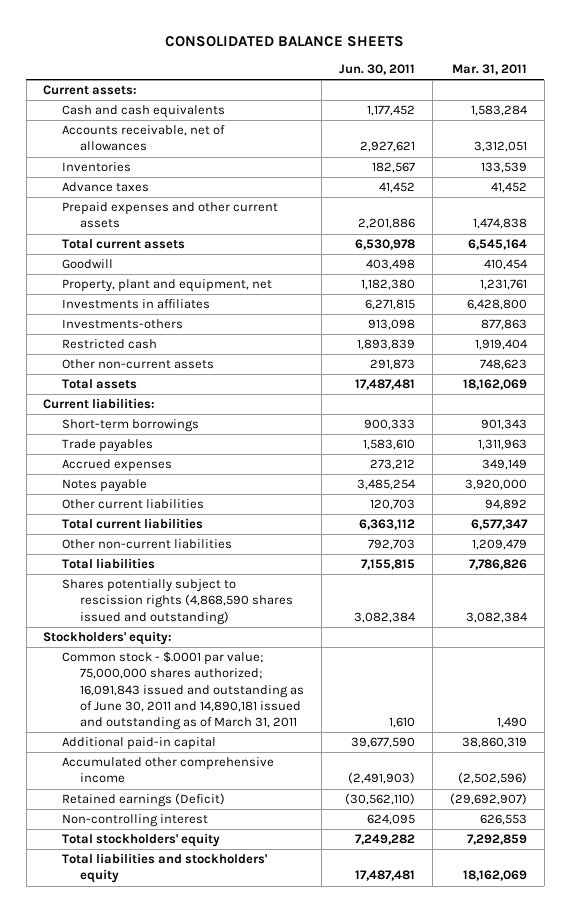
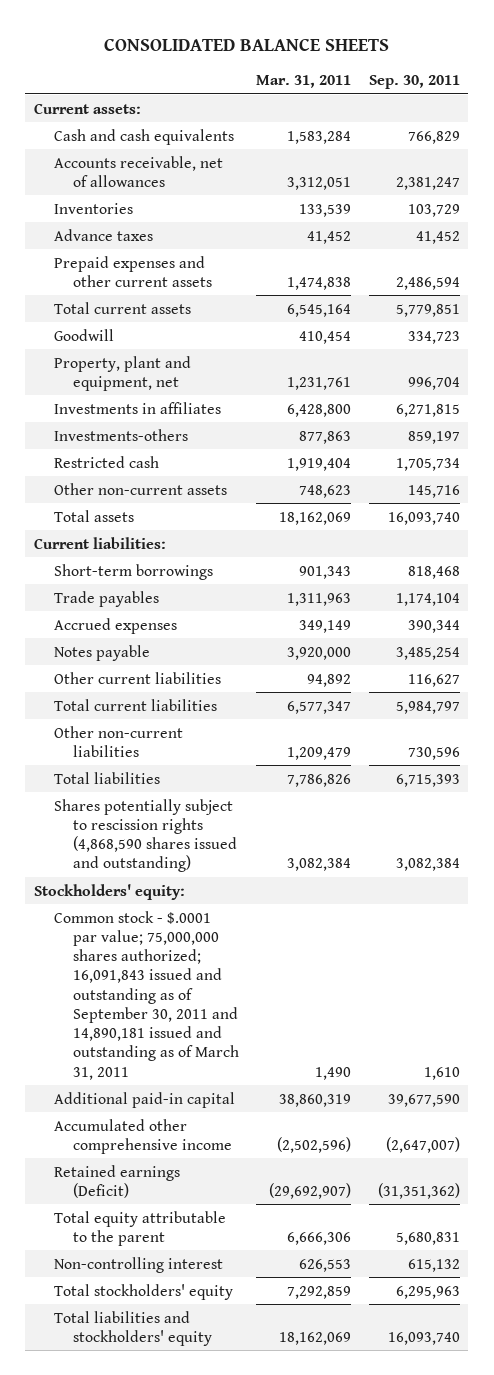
[339,64,416,76] Jun. 30, 2011 -> none
none -> [368,75,460,90] Sep. 30, 2011
[61,651,305,731] Common stock - $.0001 par value; 75,000,000 shares authorized; 16,091,843 issued and outstanding as of June 30, 2011 and 14,890,181 issued and outstanding as of March 31, 2011 -> [53,910,239,1080] Common stock - $.0001 par value; 75,000,000 shares authorized; 16,091,843 issued and outstanding as of September 30, 2011 and 14,890,181 issued and outstanding as of March 31, 2011
none -> [53,1210,226,1246] Total equity attributable to the parent

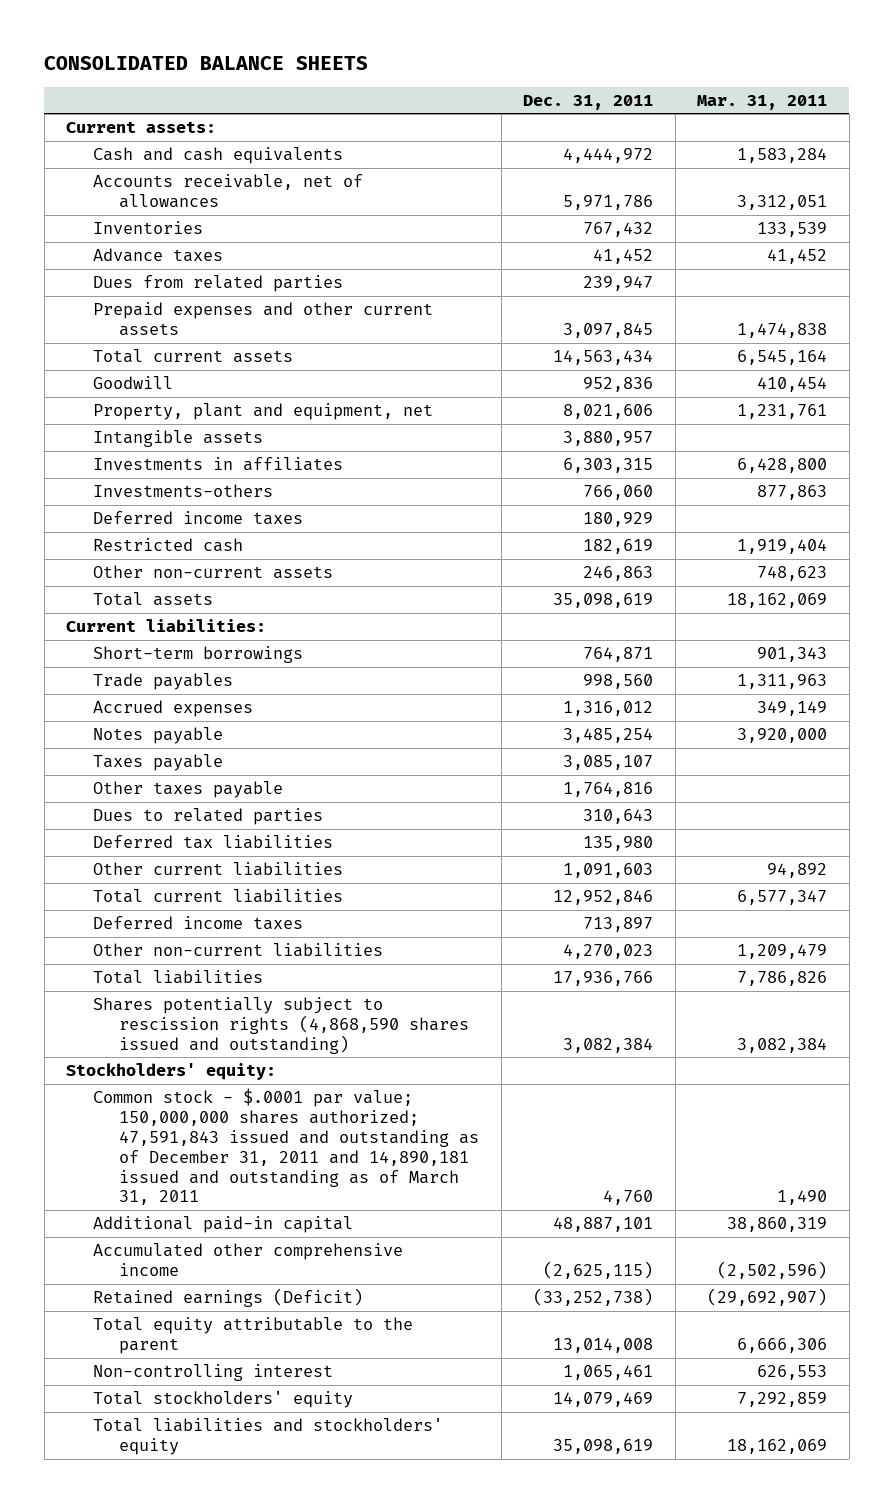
[368,75,460,90] Sep. 30, 2011 -> none
none -> [523,95,654,111] Dec. 31, 2011
none -> [92,275,343,293] Dues from related parties
none -> [92,430,263,448] Intangible assets
none -> [92,511,303,526] Deferred income taxes
none -> [92,754,223,772] Taxes payable
none -> [92,781,283,799] Other taxes payable
none -> [92,808,323,826] Dues to related parties
none -> [92,835,333,850] Deferred tax liabilities
none -> [92,916,303,931] Deferred income taxes
[53,910,239,1080] Common stock - $.0001 par value; 75,000,000 shares authorized; 16,091,843 issued and outstanding as of September 30, 2011 and 14,890,181 issued and outstanding as of March 31, 2011 -> [92,1088,480,1206] Common stock - $.0001 par value; 150,000,000 shares authorized; 47,591,843 issued and outstanding as of December 31, 2011 and 14,890,181 issued and outstanding as of March 31, 2011

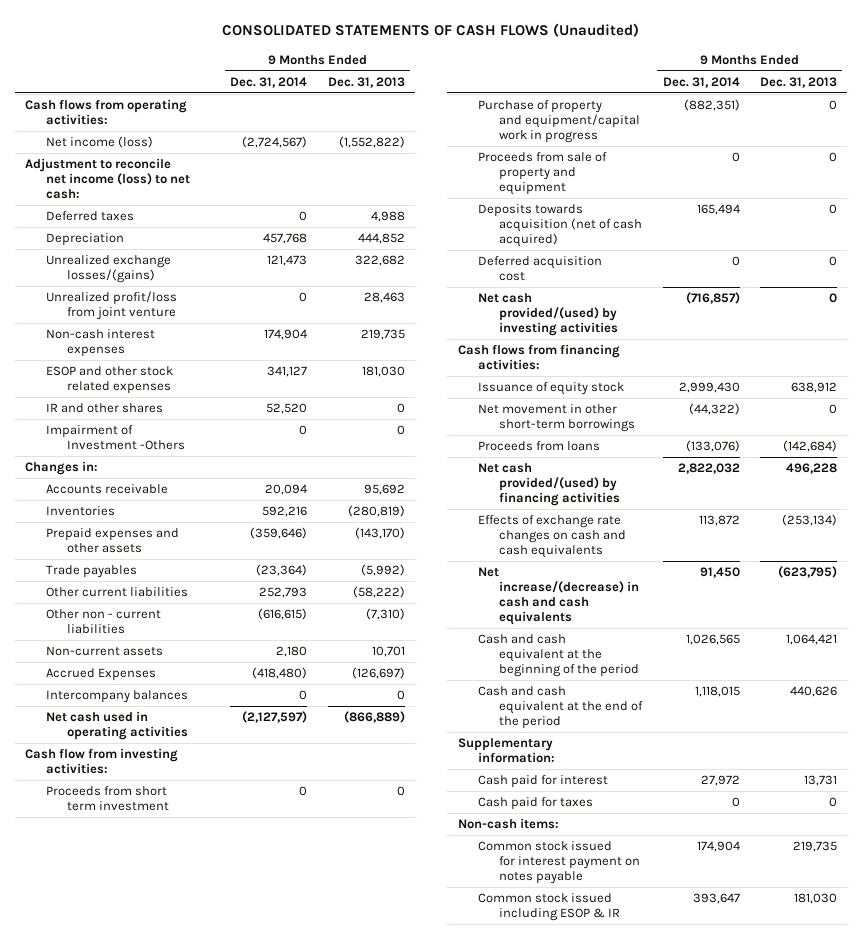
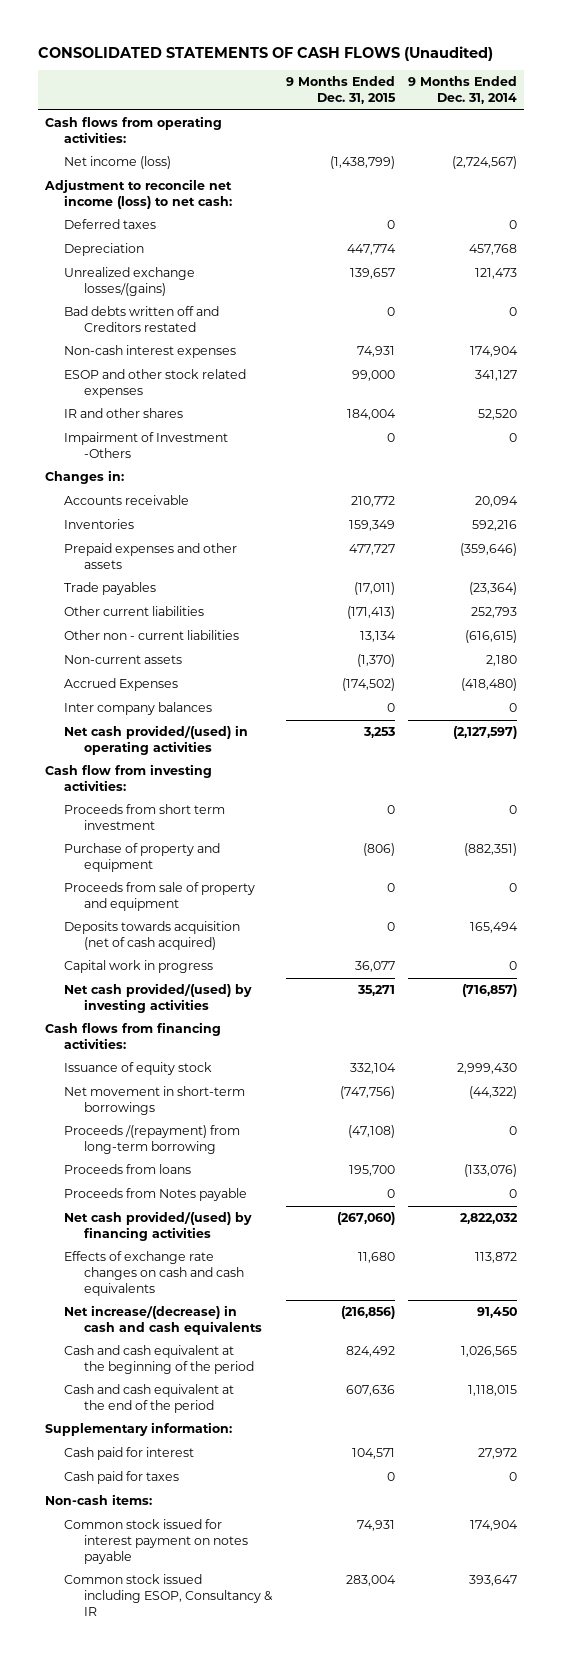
[327,76,405,88] Dec. 31, 2013 -> none
none -> [285,76,396,105] 9 Months Ended Dec. 31, 2015
[46,291,178,321] Unrealized profit/loss from joint venture -> none
none -> [64,306,220,332] Bad debts written off and Creditors restated
[46,690,189,704] Intercompany balances -> [64,702,213,716] Inter company balances
[46,711,189,741] Net cash used in operating activities -> [64,725,249,755] Net cash provided/(used) in operating activities
[478,100,641,144] Purchase of property and equipment/capital work in progress -> [64,843,221,872] Purchase of property and equipment
[478,256,603,282] Deferred acquisition cost -> none
none -> [64,960,214,974] Capital work in progress
[478,404,636,433] Net movement in other short-term borrowings -> [64,1086,246,1115] Net movement in short-term borrowings
none -> [64,1125,241,1154] Proceeds /(repayment) from long-term borrowing
none -> [64,1188,248,1202] Proceeds from Notes payable
[478,893,621,922] Common stock issued including ESOP & IR -> [64,1574,274,1616] Common stock issued including ESOP, Consultancy & IR

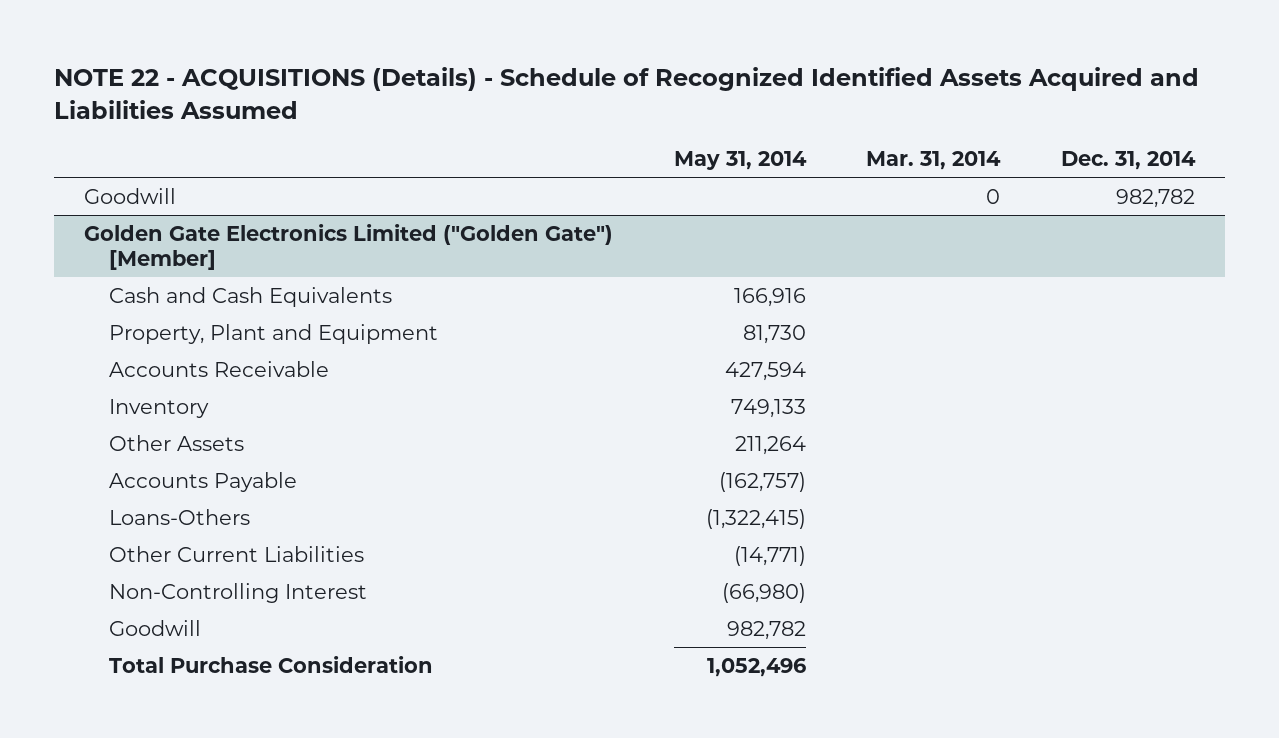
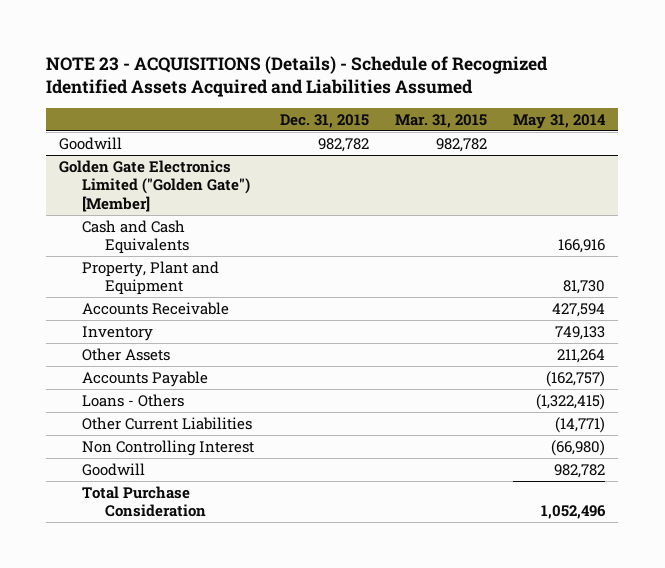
[53,67,1199,120] NOTE 22 - ACQUISITIONS (Details) - Schedule of Recognized Identified Assets Acquired and Liabilities Assumed -> [46,55,549,98] NOTE 23 - ACQUISITIONS (Details) - Schedule of Recognized Identified Assets Acquired and Liabilities Assumed
[866,151,1002,171] Mar. 31, 2014 -> none
[1061,151,1197,171] Dec. 31, 2014 -> none
none -> [280,113,370,128] Dec. 31, 2015
none -> [395,113,488,128] Mar. 31, 2015
[109,508,251,525] Loans-Others -> [82,393,185,407] Loans - Others
[109,582,368,603] Non-Controlling Interest -> [82,439,255,456] Non Controlling Interest

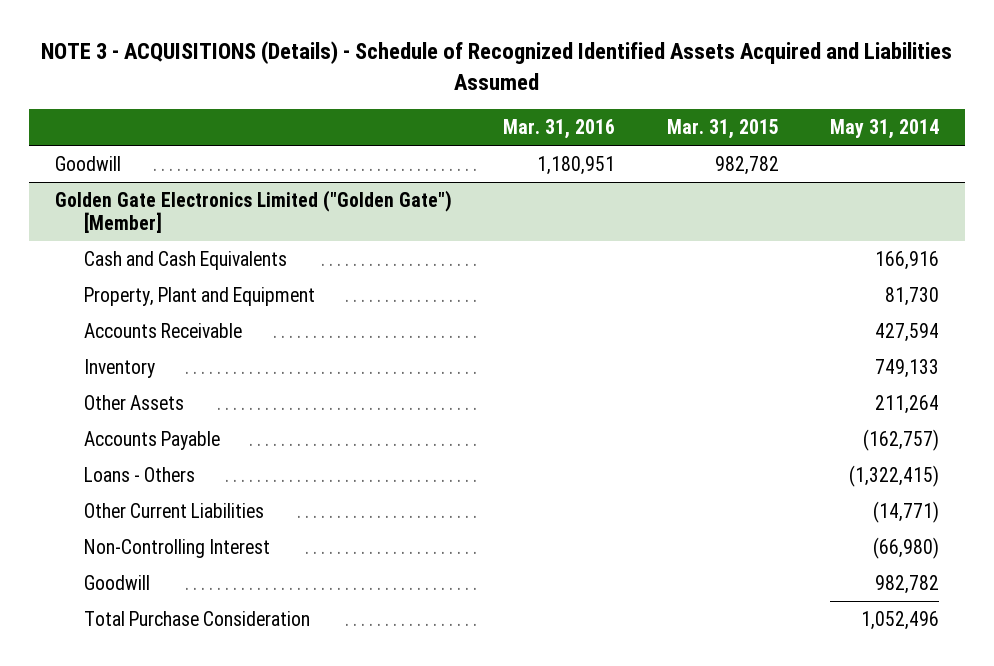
[46,55,549,98] NOTE 23 - ACQUISITIONS (Details) - Schedule of Recognized Identified Assets Acquired and Liabilities Assumed -> [40,41,952,90] NOTE 3 - ACQUISITIONS (Details) - Schedule of Recognized Identified Assets Acquired and Liabilities Assumed
[280,113,370,128] Dec. 31, 2015 -> none
none -> [503,118,616,139] Mar. 31, 2016
[82,439,255,456] Non Controlling Interest -> [83,538,270,558] Non-Controlling Interest

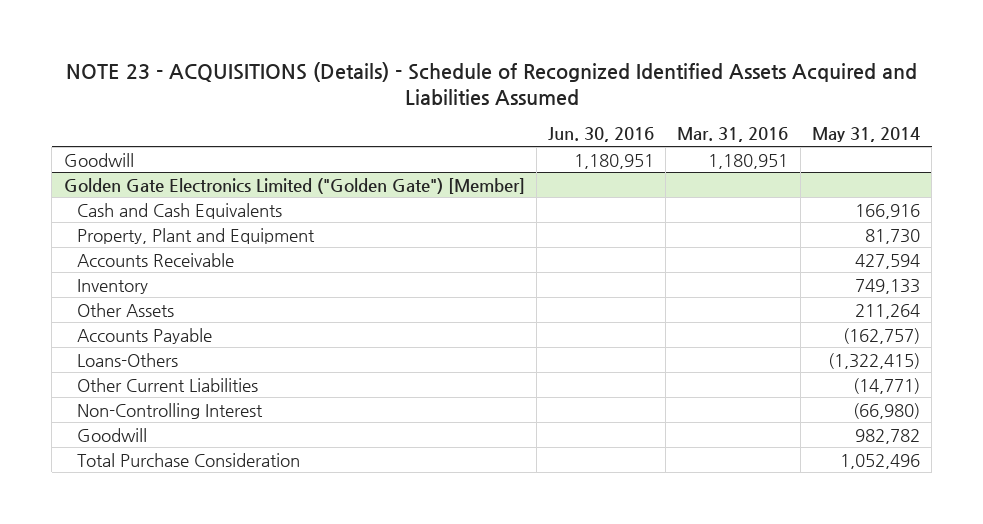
[40,41,952,90] NOTE 3 - ACQUISITIONS (Details) - Schedule of Recognized Identified Assets Acquired and Liabilities Assumed -> [65,61,917,105] NOTE 23 - ACQUISITIONS (Details) - Schedule of Recognized Identified Assets Acquired and Liabilities Assumed
[666,118,779,139] Mar. 31, 2015 -> none
none -> [548,127,655,143] Jun. 30, 2016
[83,466,195,482] Loans - Others -> [77,352,179,367] Loans-Others

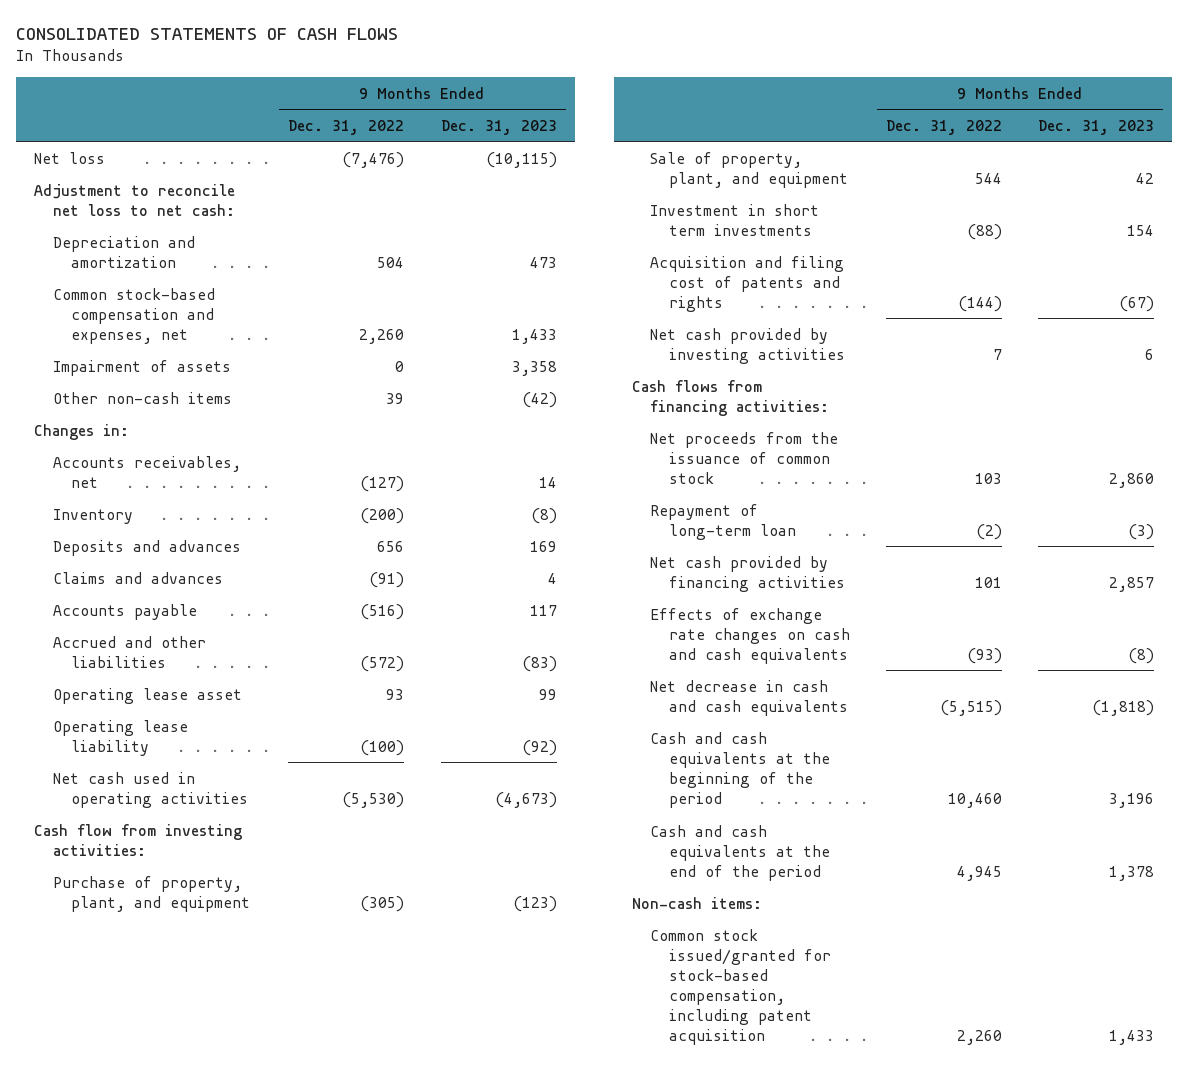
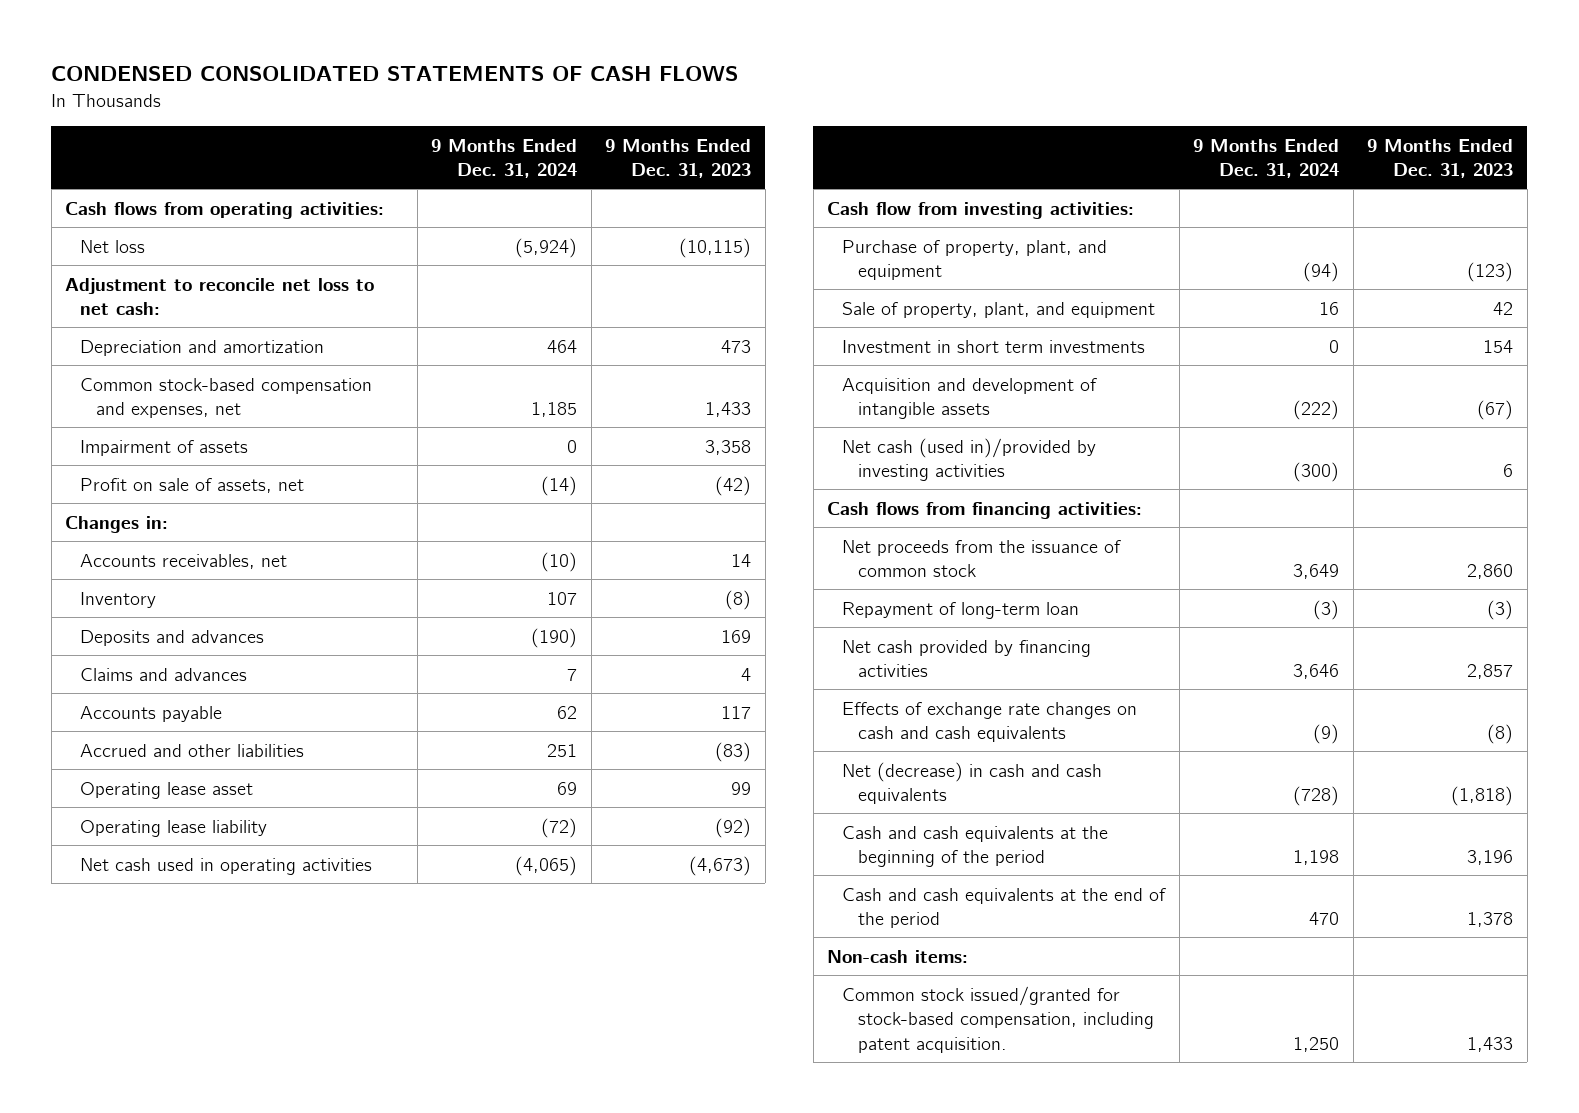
[16,28,399,41] CONSOLIDATED STATEMENTS OF CASH FLOWS -> [51,66,739,82] CONDENSED CONSOLIDATED STATEMENTS OF CASH FLOWS
[288,119,405,135] Dec. 31, 2022 -> none
none -> [431,138,578,179] 9 Months Ended Dec. 31, 2024
none -> [65,201,385,219] Cash flows from operating activities:
[52,391,232,404] Other non-cash items -> none
none -> [80,477,305,493] Profit on sale of assets, net
[650,255,845,312] Acquisition and filing cost of patents and rights -> [842,377,1098,420] Acquisition and development of intangible assets
[650,327,845,364] Net cash provided by investing activities -> [842,437,1097,482] Net cash (used in)/provided by investing activities
[650,679,848,716] Net decrease in cash and cash equivalents -> [842,761,1103,805] Net (decrease) in cash and cash equivalents
[650,928,831,1046] Common stock issued/granted for stock-based compensation, including patent acquisition -> [842,985,1154,1053] Common stock issued/granted for stock-based compensation, including patent acquisition.

